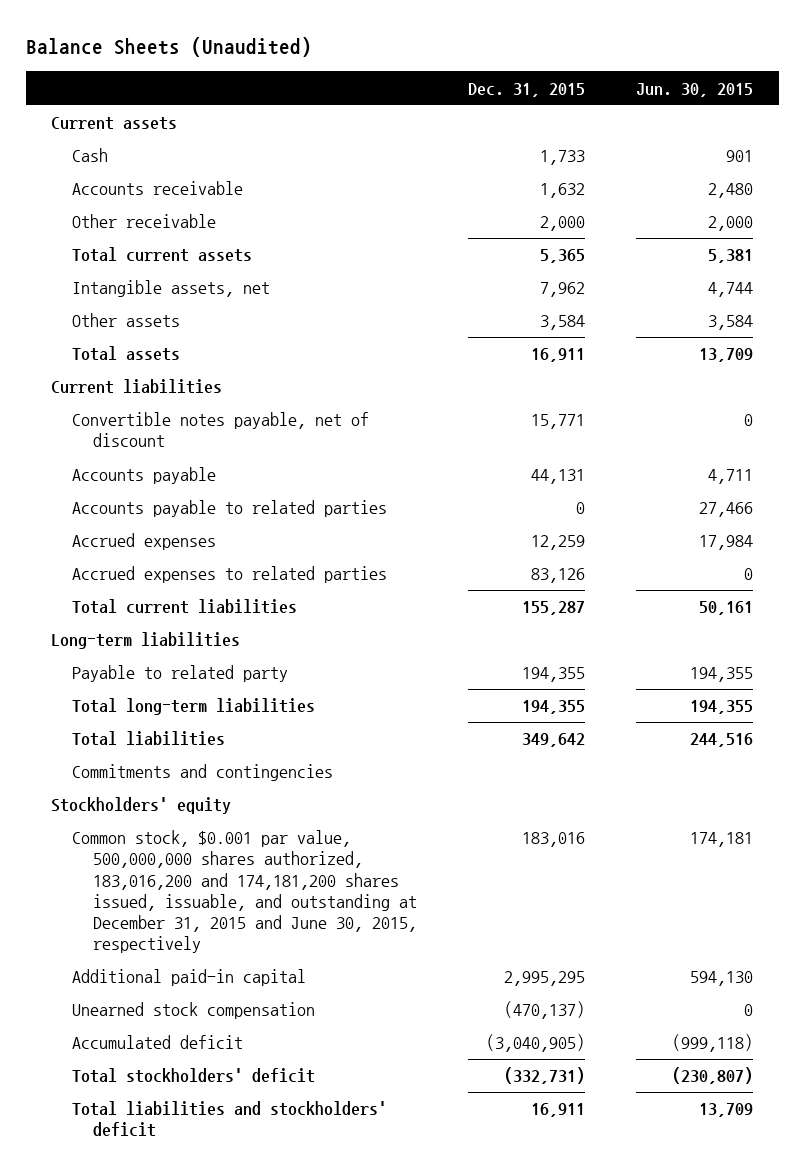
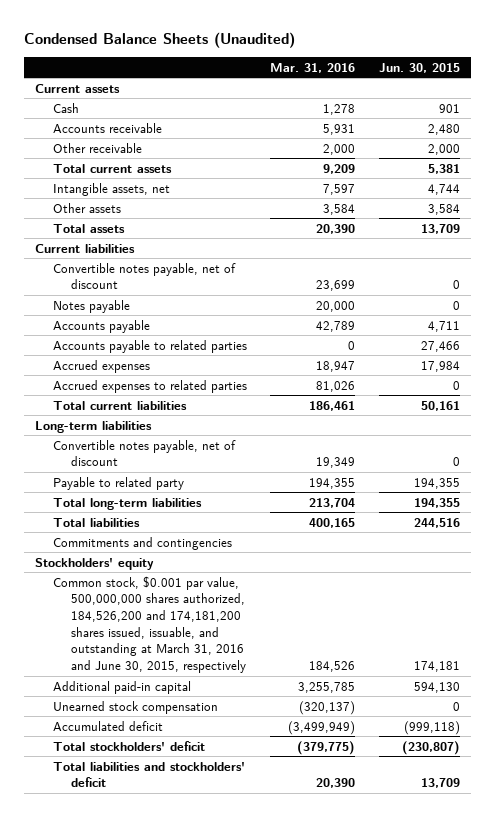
[25,37,312,58] Balance Sheets (Unaudited) -> [23,32,295,49] Condensed Balance Sheets (Unaudited)
[468,82,586,97] Dec. 31, 2015 -> none
none -> [270,62,356,73] Mar. 31, 2016
none -> [52,299,130,313] Notes payable
none -> [52,439,236,467] Convertible notes payable, net of discount
[72,830,418,953] Common stock, $0.001 par value, 500,000,000 shares authorized, 183,016,200 and 174,181,200 shares issued, issuable, and outstanding at December 31, 2015 and June 30, 2015, respectively -> [52,575,246,674] Common stock, $0.001 par value, 500,000,000 shares authorized, 184,526,200 and 174,181,200 shares issued, issuable, and outstanding at March 31, 2016 and June 30, 2015, respectively

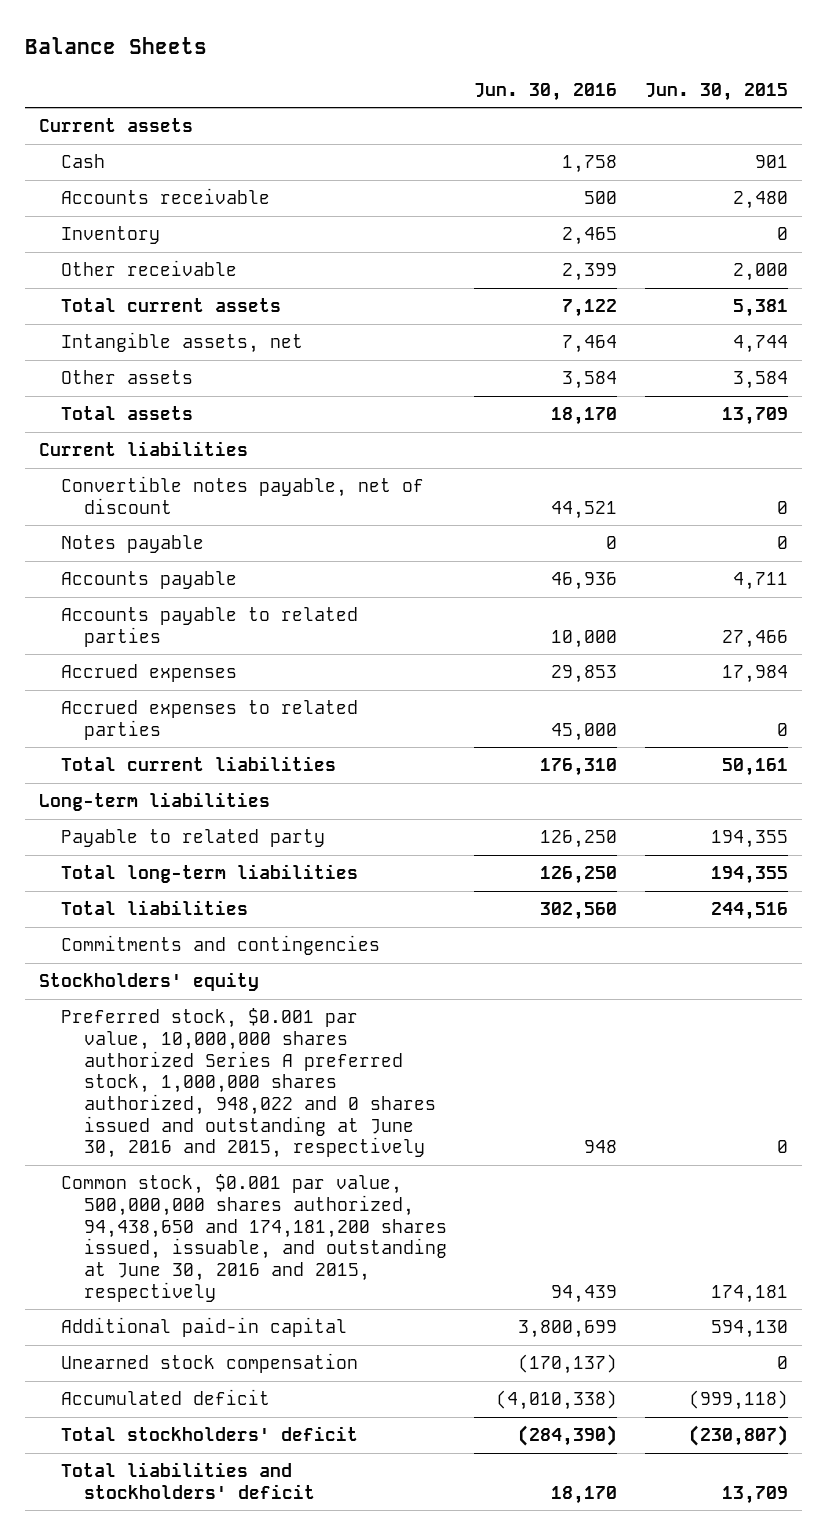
[23,32,295,49] Condensed Balance Sheets (Unaudited) -> [25,36,208,54] Balance Sheets
[270,62,356,73] Mar. 31, 2016 -> none
none -> [474,82,618,101] Jun. 30, 2016
none -> [61,226,161,245] Inventory
[52,439,236,467] Convertible notes payable, net of discount -> none
none -> [61,1008,436,1159] Preferred stock, $0.001 par value, 10,000,000 shares authorized Series A preferred stock, 1,000,000 shares authorized, 948,022 and 0 shares issued and outstanding at June 30, 2016 and 2015, respectively
[52,575,246,674] Common stock, $0.001 par value, 500,000,000 shares authorized, 184,526,200 and 174,181,200 shares issued, issuable, and outstanding at March 31, 2016 and June 30, 2015, respectively -> [61,1174,447,1302] Common stock, $0.001 par value, 500,000,000 shares authorized, 94,438,650 and 174,181,200 shares issued, issuable, and outstanding at June 30, 2016 and 2015, respectively

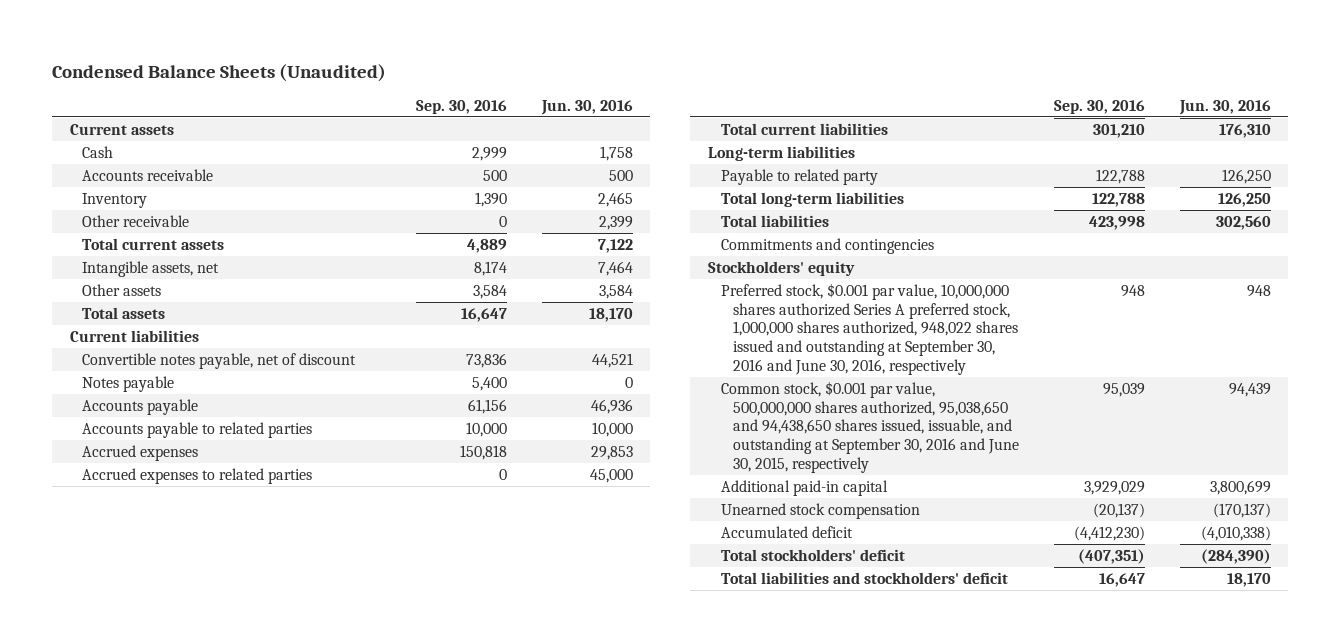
[25,36,208,54] Balance Sheets -> [52,63,387,82] Condensed Balance Sheets (Unaudited)
[645,82,789,101] Jun. 30, 2015 -> none
none -> [415,99,507,114] Sep. 30, 2016
[61,1008,436,1159] Preferred stock, $0.001 par value, 10,000,000 shares authorized Series A preferred stock, 1,000,000 shares authorized, 948,022 and 0 shares issued and outstanding at June 30, 2016 and 2015, respectively -> [720,282,1019,375] Preferred stock, $0.001 par value, 10,000,000 shares authorized Series A preferred stock, 1,000,000 shares authorized, 948,022 shares issued and outstanding at September 30, 2016 and June 30, 2016, respectively
[61,1174,447,1302] Common stock, $0.001 par value, 500,000,000 shares authorized, 94,438,650 and 174,181,200 shares issued, issuable, and outstanding at June 30, 2016 and 2015, respectively -> [720,380,1020,473] Common stock, $0.001 par value, 500,000,000 shares authorized, 95,038,650 and 94,438,650 shares issued, issuable, and outstanding at September 30, 2016 and June 30, 2015, respectively

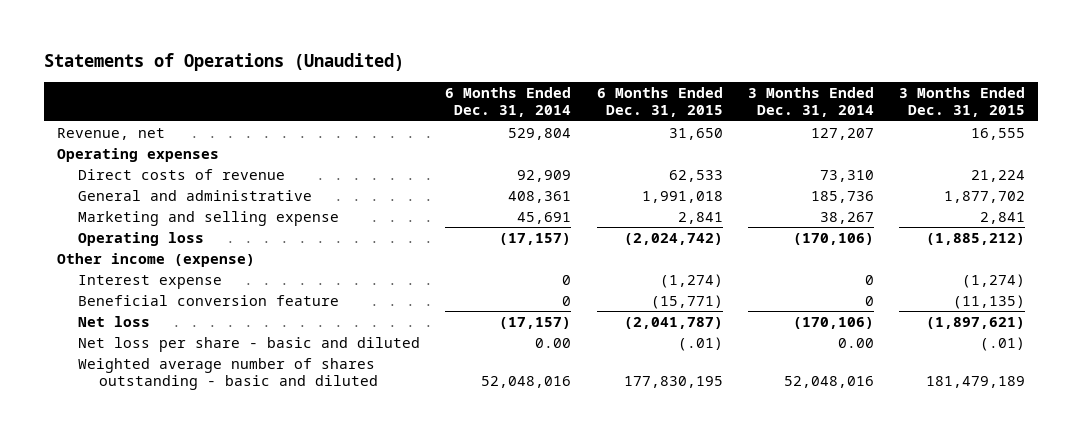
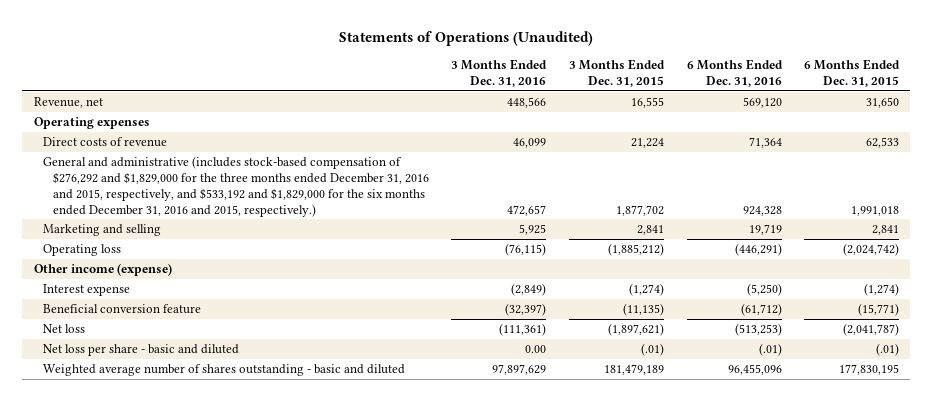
[445,86,572,118] 6 Months Ended Dec. 31, 2014 -> none
[747,86,874,118] 3 Months Ended Dec. 31, 2014 -> none
none -> [451,59,548,88] 3 Months Ended Dec. 31, 2016
none -> [686,59,783,88] 6 Months Ended Dec. 31, 2016
[78,189,313,201] General and administrative -> [43,156,429,217] General and administrative (includes stock-based compensation of $276,292 and $1,829,000 for the three months ended December 31, 2016 and 2015, respectively, and $533,192 and $1,829,000 for the six months ended December 31, 2016 and 2015, respectively.)
[78,210,340,226] Marketing and selling expense -> [43,224,162,237] Marketing and selling

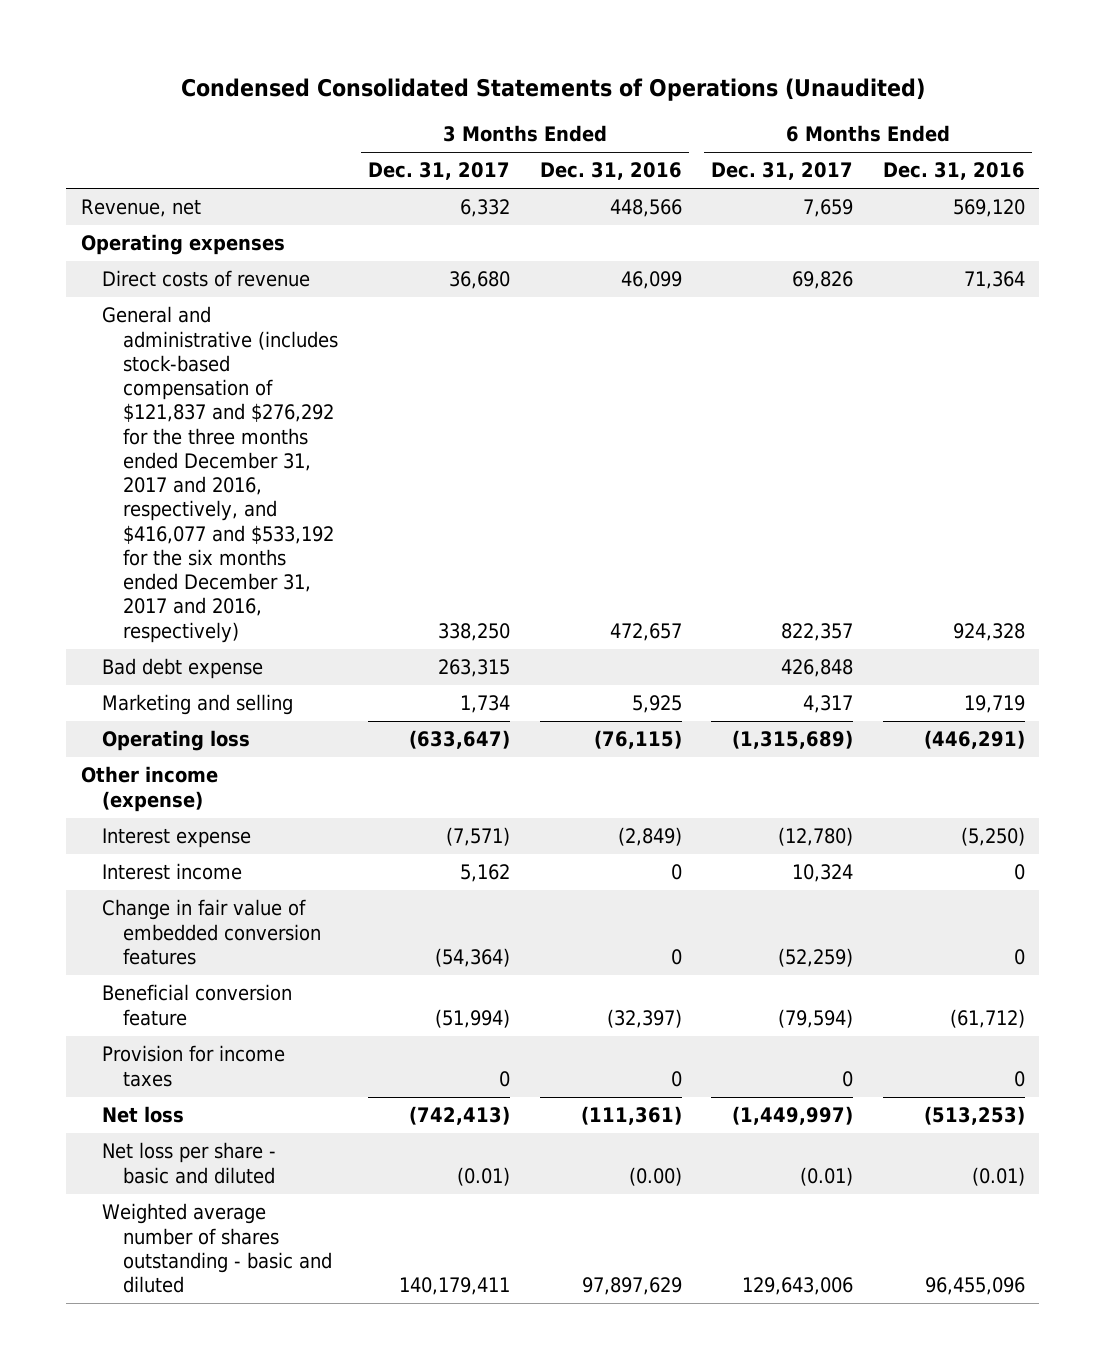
[339,31,594,47] Statements of Operations (Unaudited) -> [180,78,925,102] Condensed Consolidated Statements of Operations (Unaudited)
[568,59,665,88] 3 Months Ended Dec. 31, 2015 -> none
[804,59,901,88] 6 Months Ended Dec. 31, 2015 -> none
none -> [367,162,510,181] Dec. 31, 2017
none -> [711,162,854,181] Dec. 31, 2017
[43,156,429,217] General and administrative (includes stock-based compensation of $276,292 and $1,829,000 for the three months ended December 31, 2016 and 2015, respectively, and $533,192 and $1,829,000 for the six months ended December 31, 2016 and 2015, respectively.) -> [101,306,339,643] General and administrative (includes stock-based compensation of $121,837 and $276,292 for the three months ended December 31, 2017 and 2016, respectively, and $416,077 and $533,192 for the six months ended December 31, 2017 and 2016, respectively)
none -> [101,658,263,680] Bad debt expense
none -> [101,863,242,881] Interest income
none -> [101,899,322,965] Change in fair value of embedded conversion features
none -> [101,1045,285,1087] Provision for income taxes
[525,345,547,354] 0.00 -> [628,1166,682,1186] (0.00)
[758,343,782,357] (.01) -> [971,1166,1025,1186] (0.01)

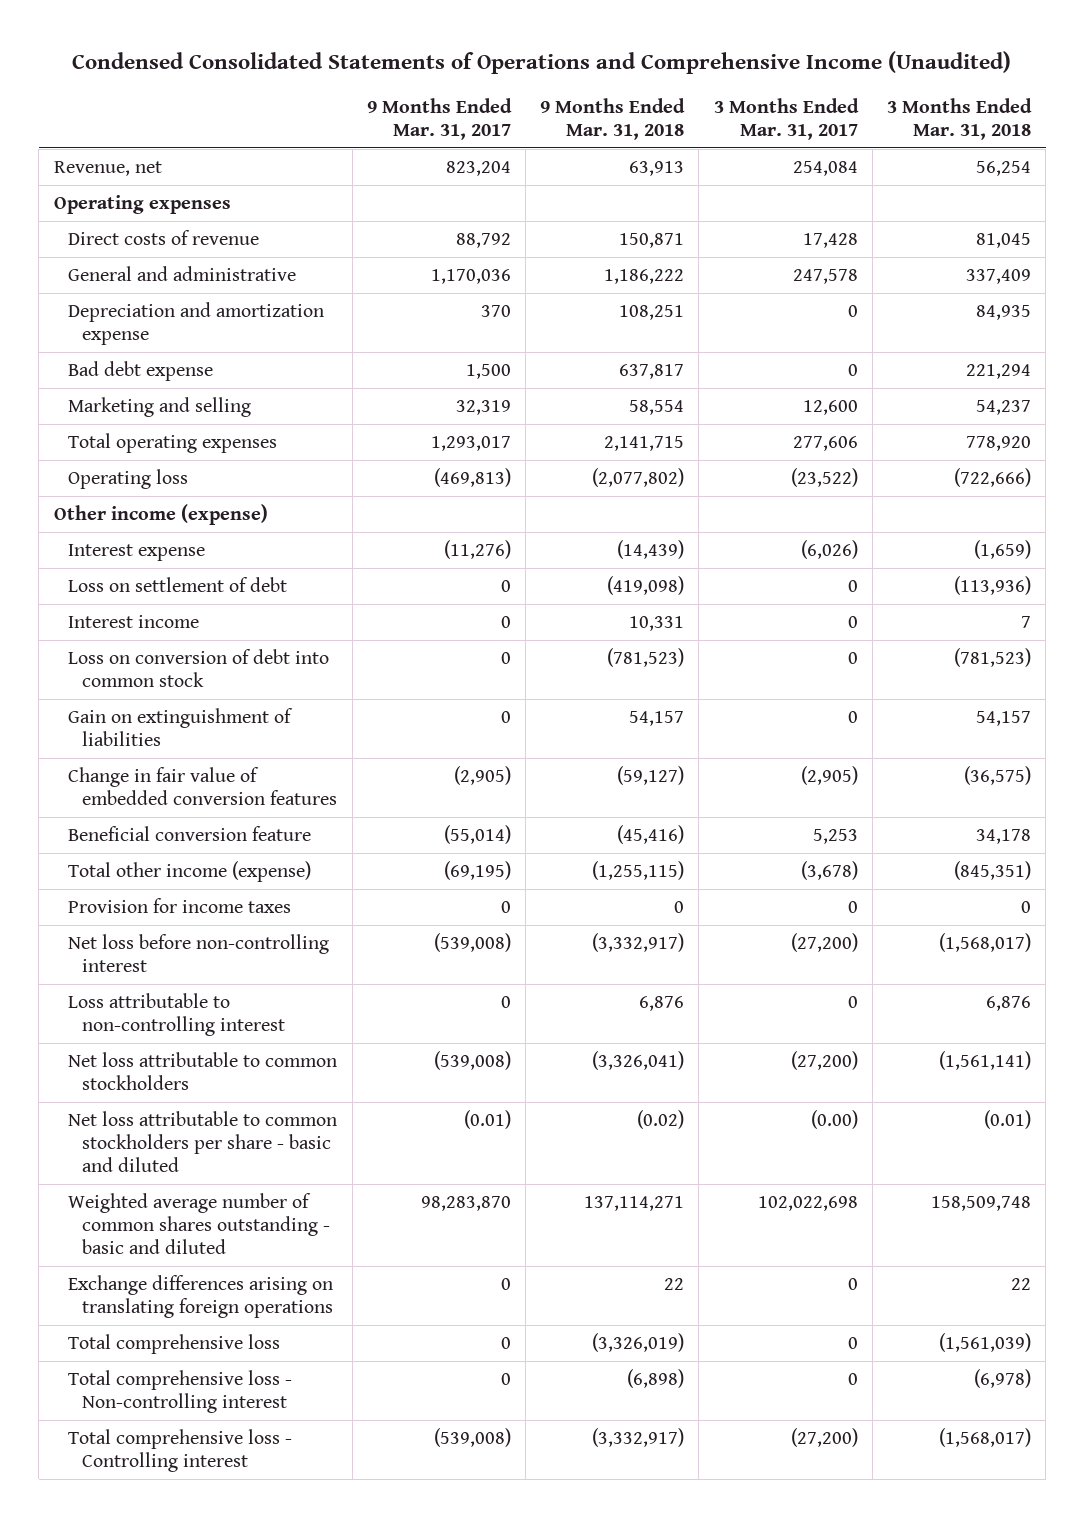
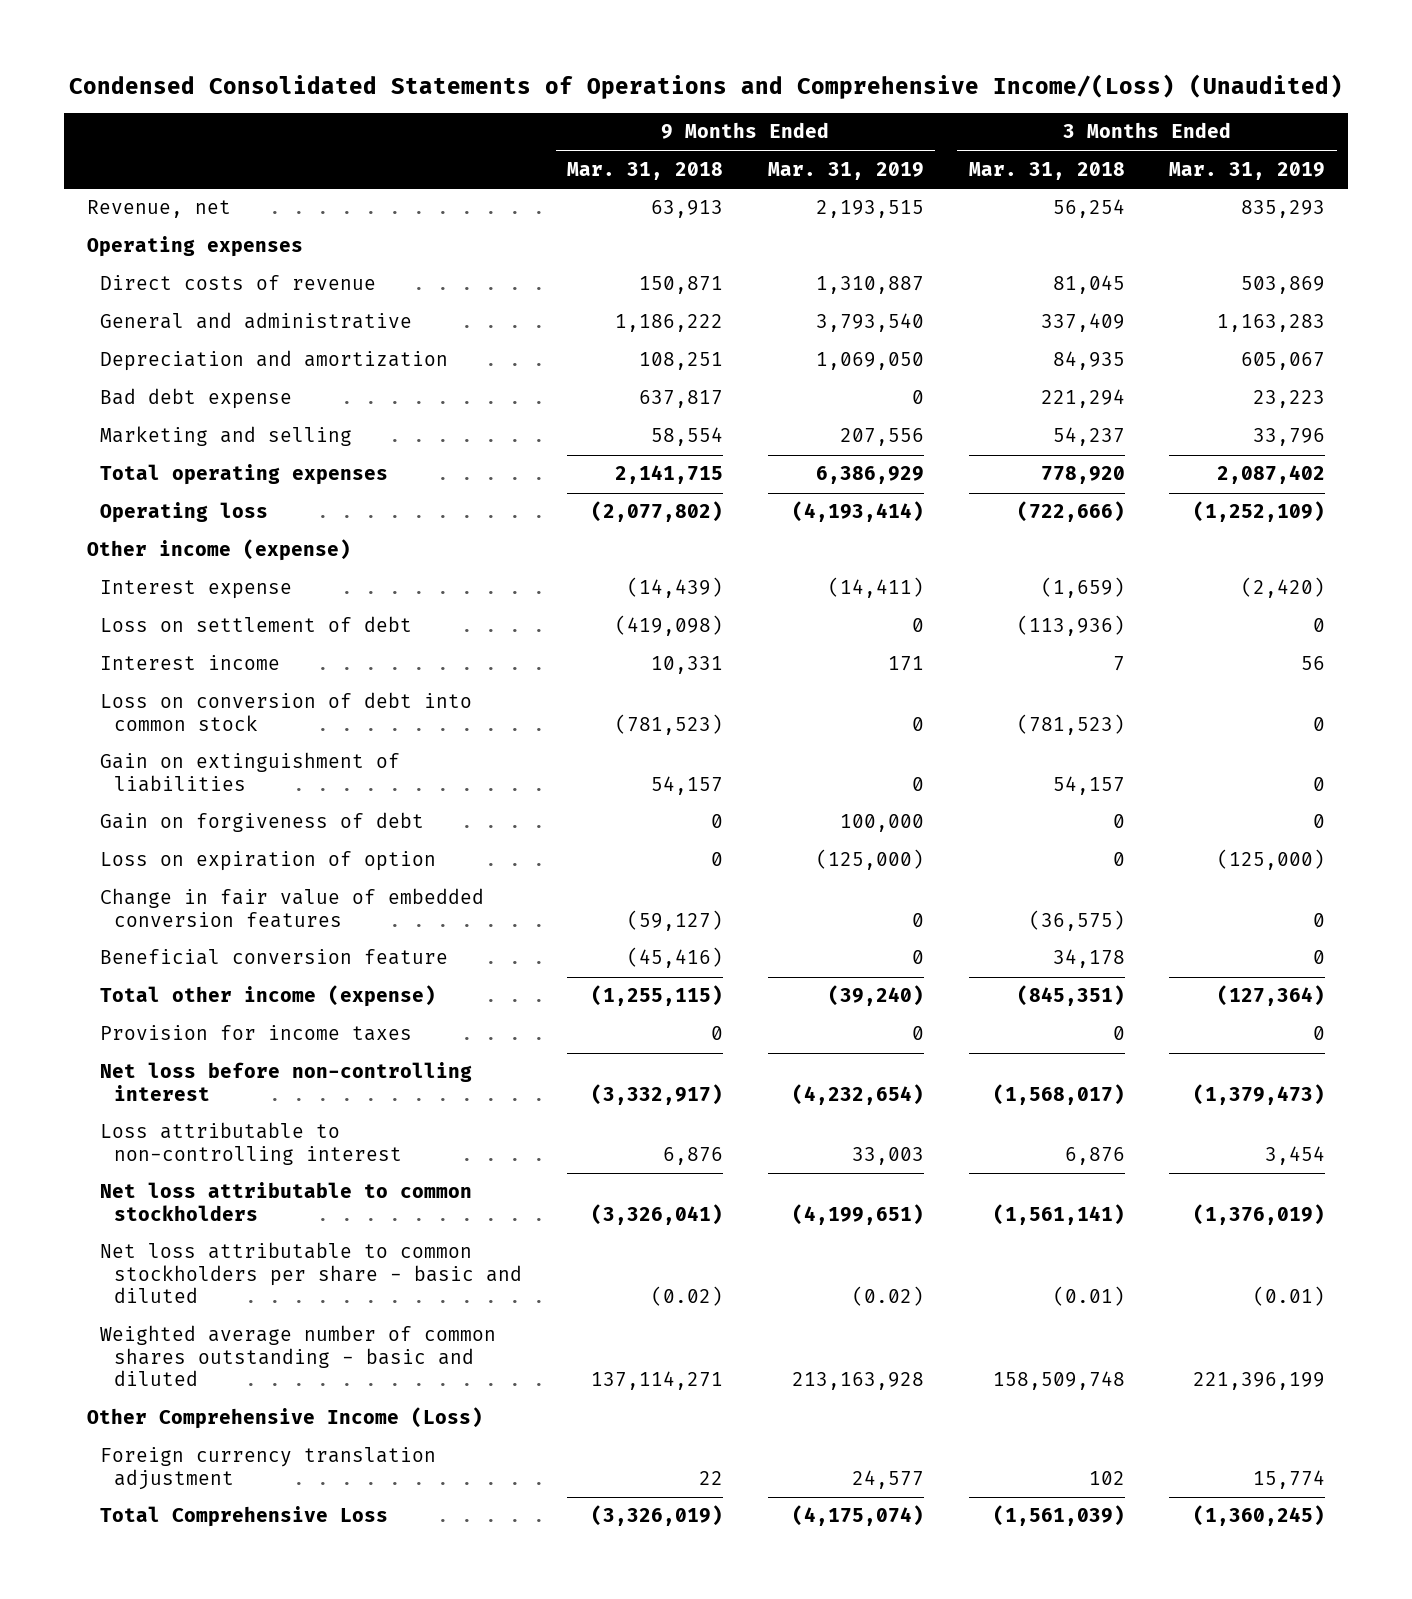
[72,51,1012,75] Condensed Consolidated Statements of Operations and Comprehensive Income (Unaudited) -> [68,73,1343,99] Condensed Consolidated Statements of Operations and Comprehensive Income/(Loss) (Unaudited)
[366,97,512,140] 9 Months Ended Mar. 31, 2017 -> none
[713,97,859,140] 3 Months Ended Mar. 31, 2017 -> none
none -> [767,161,924,180] Mar. 31, 2019
none -> [1169,161,1326,180] Mar. 31, 2019
[68,302,325,346] Depreciation and amortization expense -> [100,350,449,372] Depreciation and amortization
none -> [100,812,425,833] Gain on forgiveness of debt
none -> [100,851,437,872] Loss on expiration of option
[68,1275,334,1319] Exchange differences arising on translating foreign operations -> none
[68,1370,293,1414] Total comprehensive loss - Non-controlling interest -> none
[68,1429,293,1473] Total comprehensive loss - Controlling interest -> none
none -> [86,1407,483,1430] Other Comprehensive Income (Loss)
none -> [100,1447,437,1490] Foreign currency translation adjustment
[68,1334,281,1355] Total comprehensive loss -> [100,1506,389,1528] Total Comprehensive Loss

